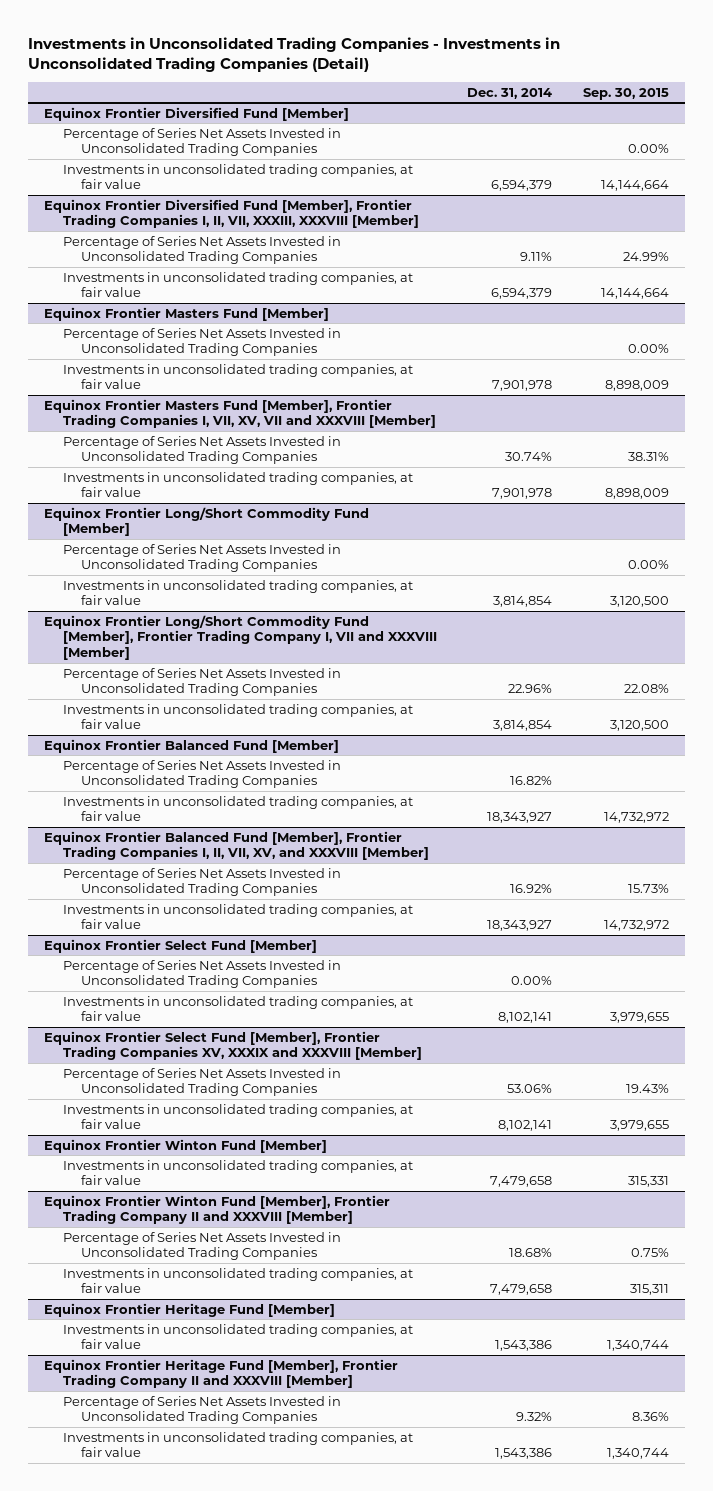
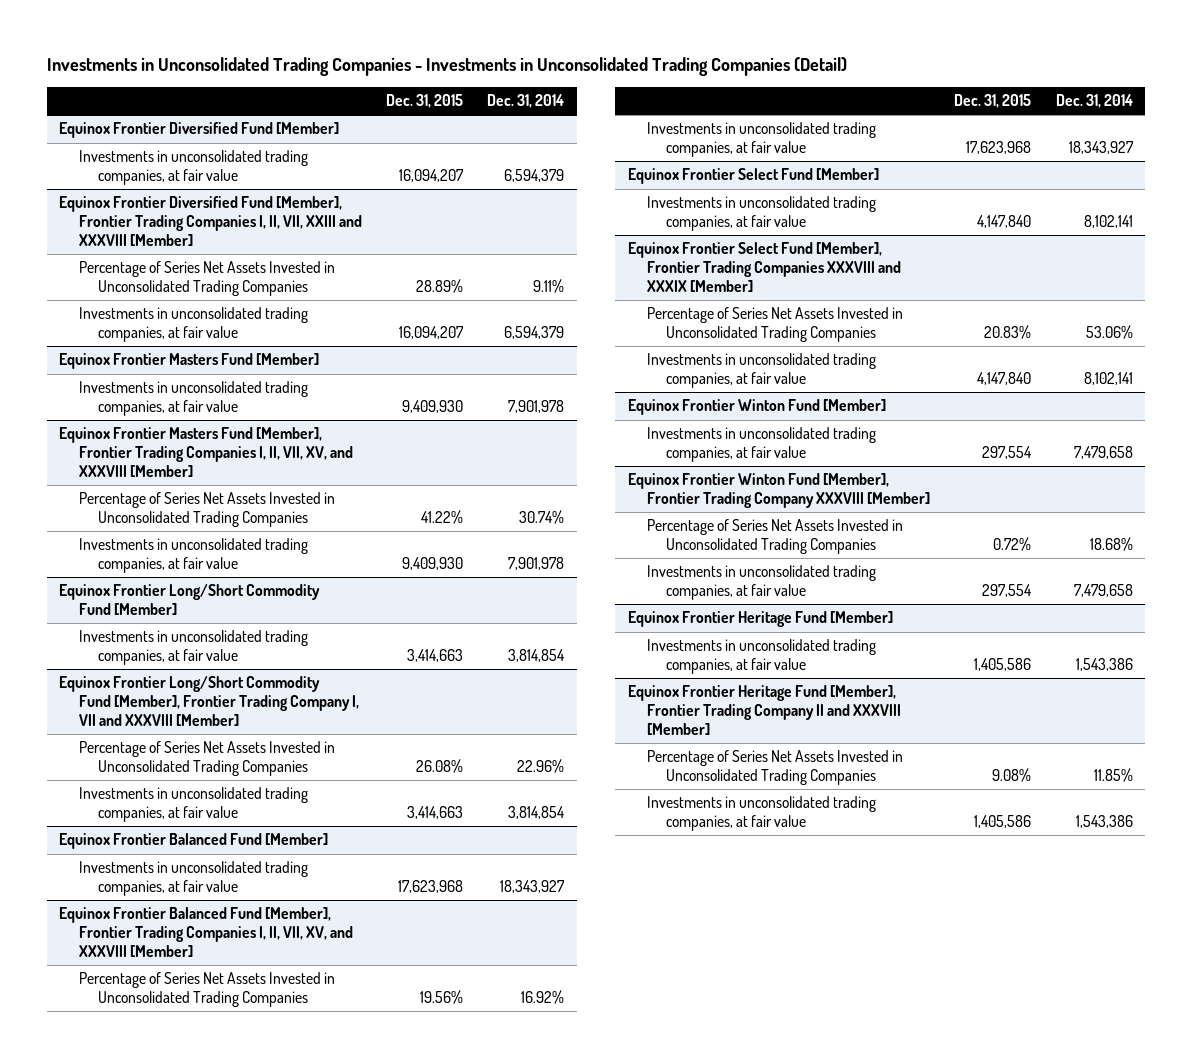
[583,88,670,101] Sep. 30, 2015 -> none
none -> [385,94,463,109] Dec. 31, 2015
[62,127,341,157] Percentage of Series Net Assets Invested in Unconsolidated Trading Companies -> none
[43,198,419,229] Equinox Frontier Diversified Fund [Member], Frontier Trading Companies I, II, VII, XXXIII, XXXVIII [Member] -> [59,196,362,246] Equinox Frontier Diversified Fund [Member], Frontier Trading Companies I, II, VII, XXIII and XXXVIII [Member]
[62,327,341,357] Percentage of Series Net Assets Invested in Unconsolidated Trading Companies -> none
[43,398,436,429] Equinox Frontier Masters Fund [Member], Frontier Trading Companies I, VII, XV, VII and XXXVIII [Member] -> [59,427,353,477] Equinox Frontier Masters Fund [Member], Frontier Trading Companies I, II, VII, XV, and XXXVIII [Member]
[62,543,341,573] Percentage of Series Net Assets Invested in Unconsolidated Trading Companies -> none
[62,759,341,789] Percentage of Series Net Assets Invested in Unconsolidated Trading Companies -> none
[62,959,341,989] Percentage of Series Net Assets Invested in Unconsolidated Trading Companies -> none
[43,1030,422,1061] Equinox Frontier Select Fund [Member], Frontier Trading Companies XV, XXXIX and XXXVIII [Member] -> [627,242,901,292] Equinox Frontier Select Fund [Member], Frontier Trading Companies XXXVIII and XXXIX [Member]
[43,1194,390,1225] Equinox Frontier Winton Fund [Member], Frontier Trading Company II and XXXVIII [Member] -> [627,473,930,509] Equinox Frontier Winton Fund [Member], Frontier Trading Company XXXVIII [Member]
[516,1412,553,1422] 9.32% -> [1093,768,1133,783] 11.85%

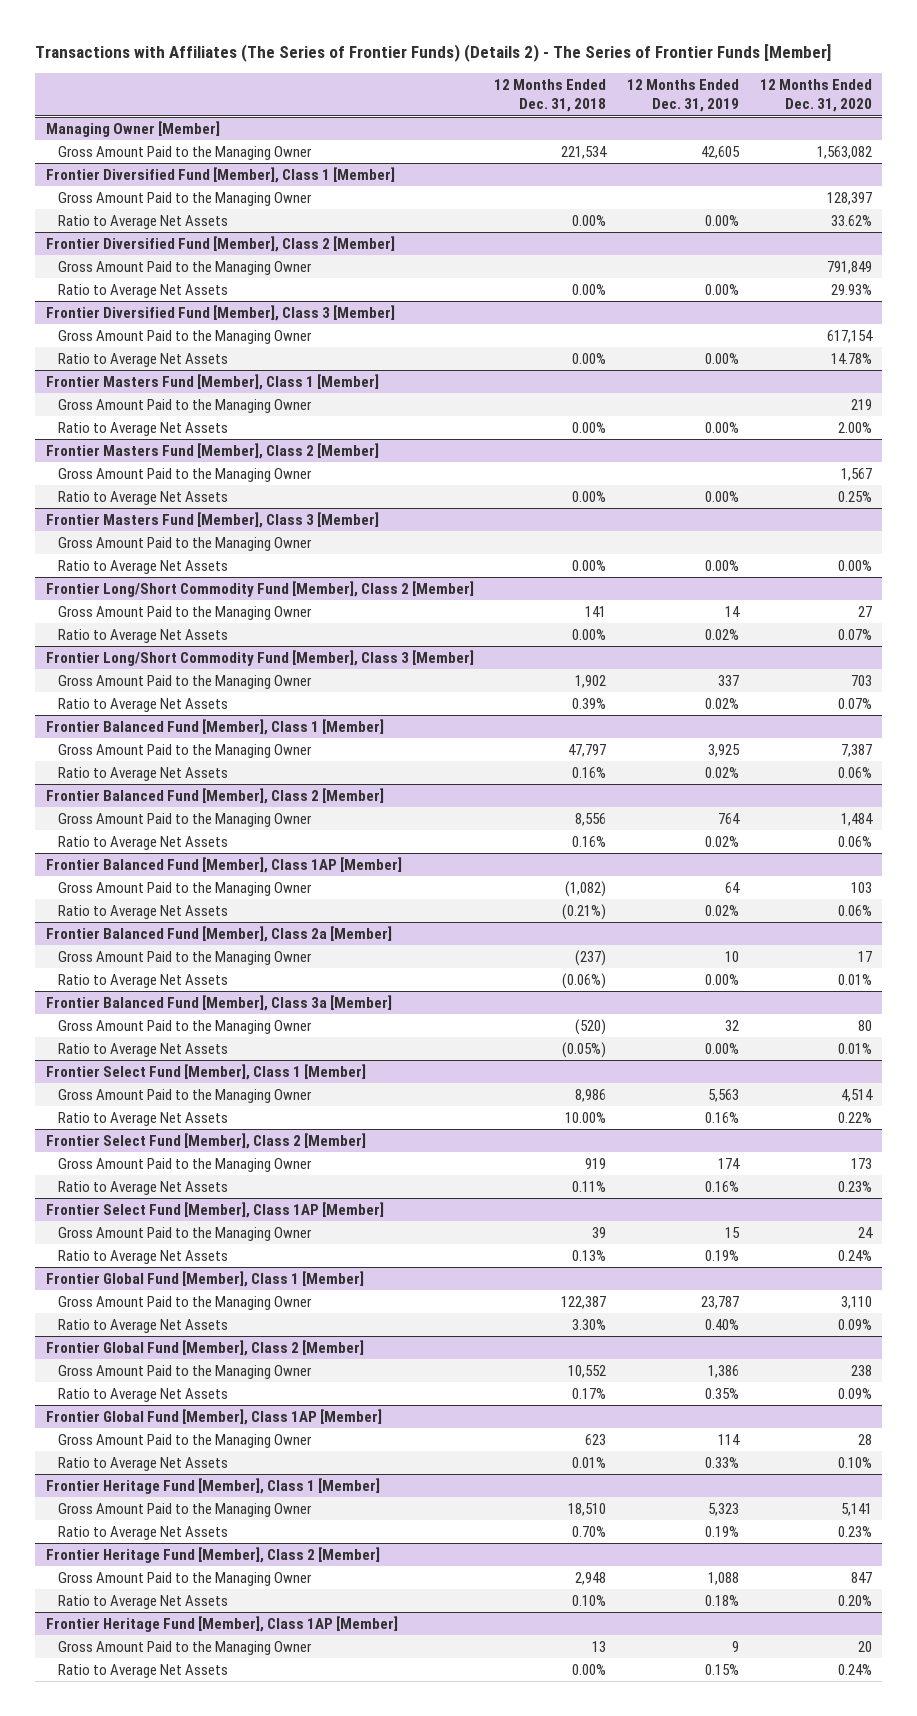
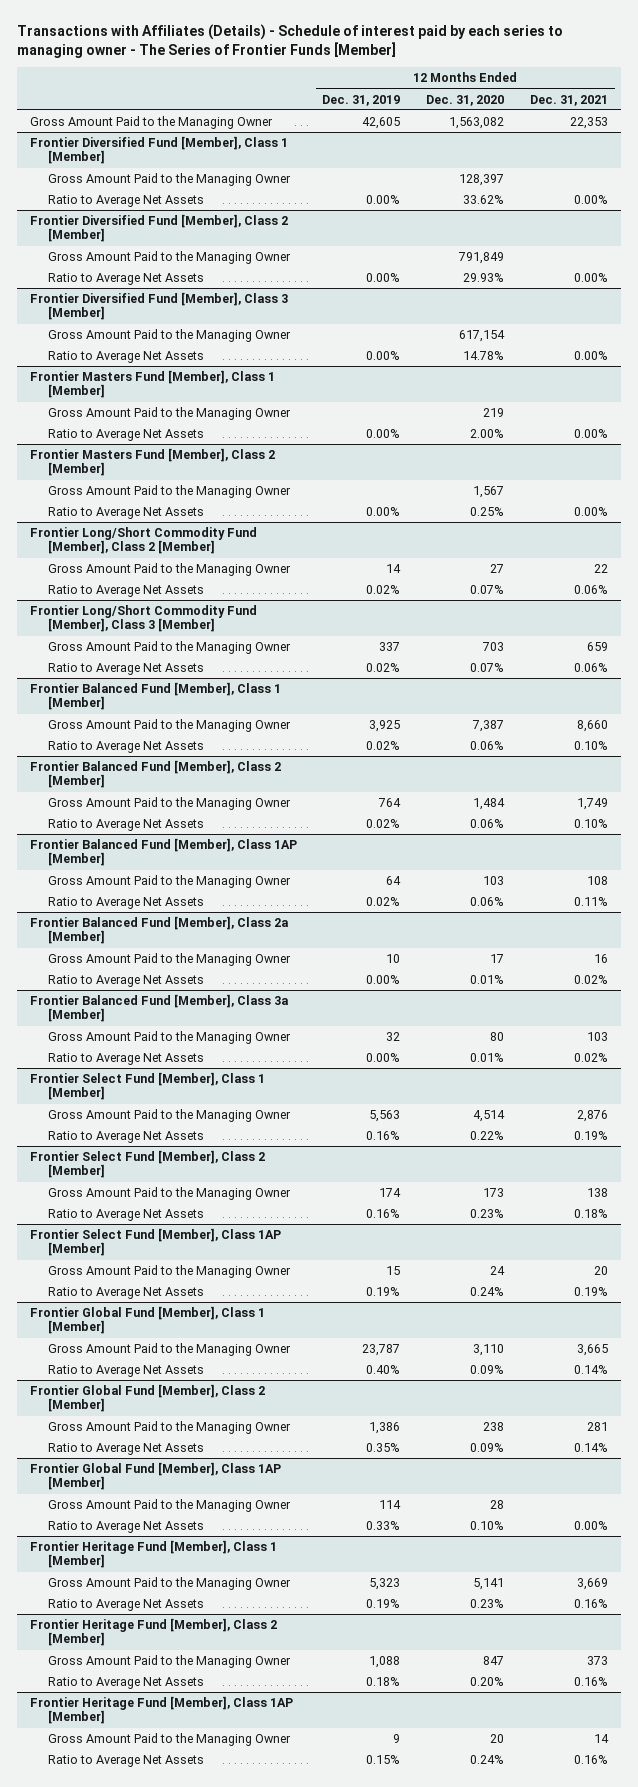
[35,44,832,63] Transactions with Affiliates (The Series of Frontier Funds) (Details 2) - The Series of Frontier Funds [Member] -> [16,23,563,58] Transactions with Affiliates (Details) - Schedule of interest paid by each series to managing owner - The Series of Frontier Funds [Member]
[494,79,607,113] 12 Months Ended Dec. 31, 2018 -> none
none -> [530,94,609,106] Dec. 31, 2021
[45,120,220,137] Managing Owner [Member] -> none
[45,511,379,528] Frontier Masters Fund [Member], Class 3 [Member] -> none
[58,536,313,551] Gross Amount Paid to the Managing Owner -> none
[58,559,229,574] Ratio to Average Net Assets -> none

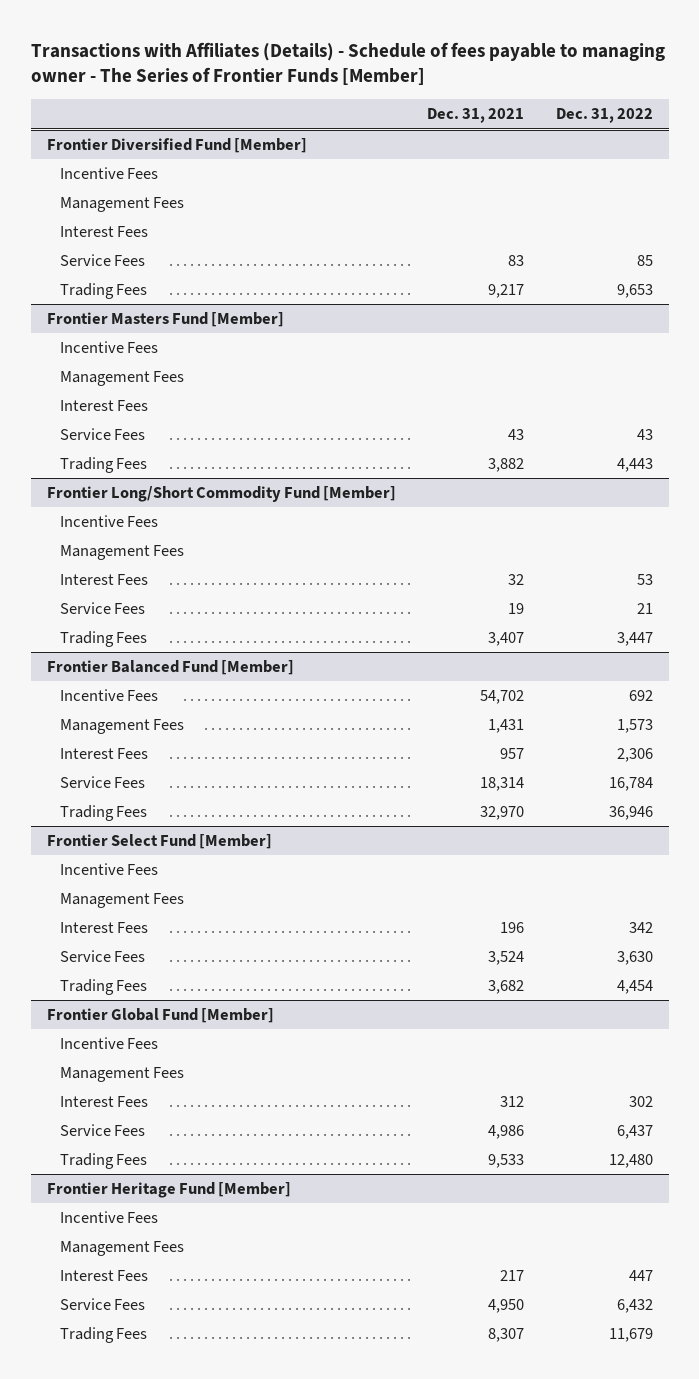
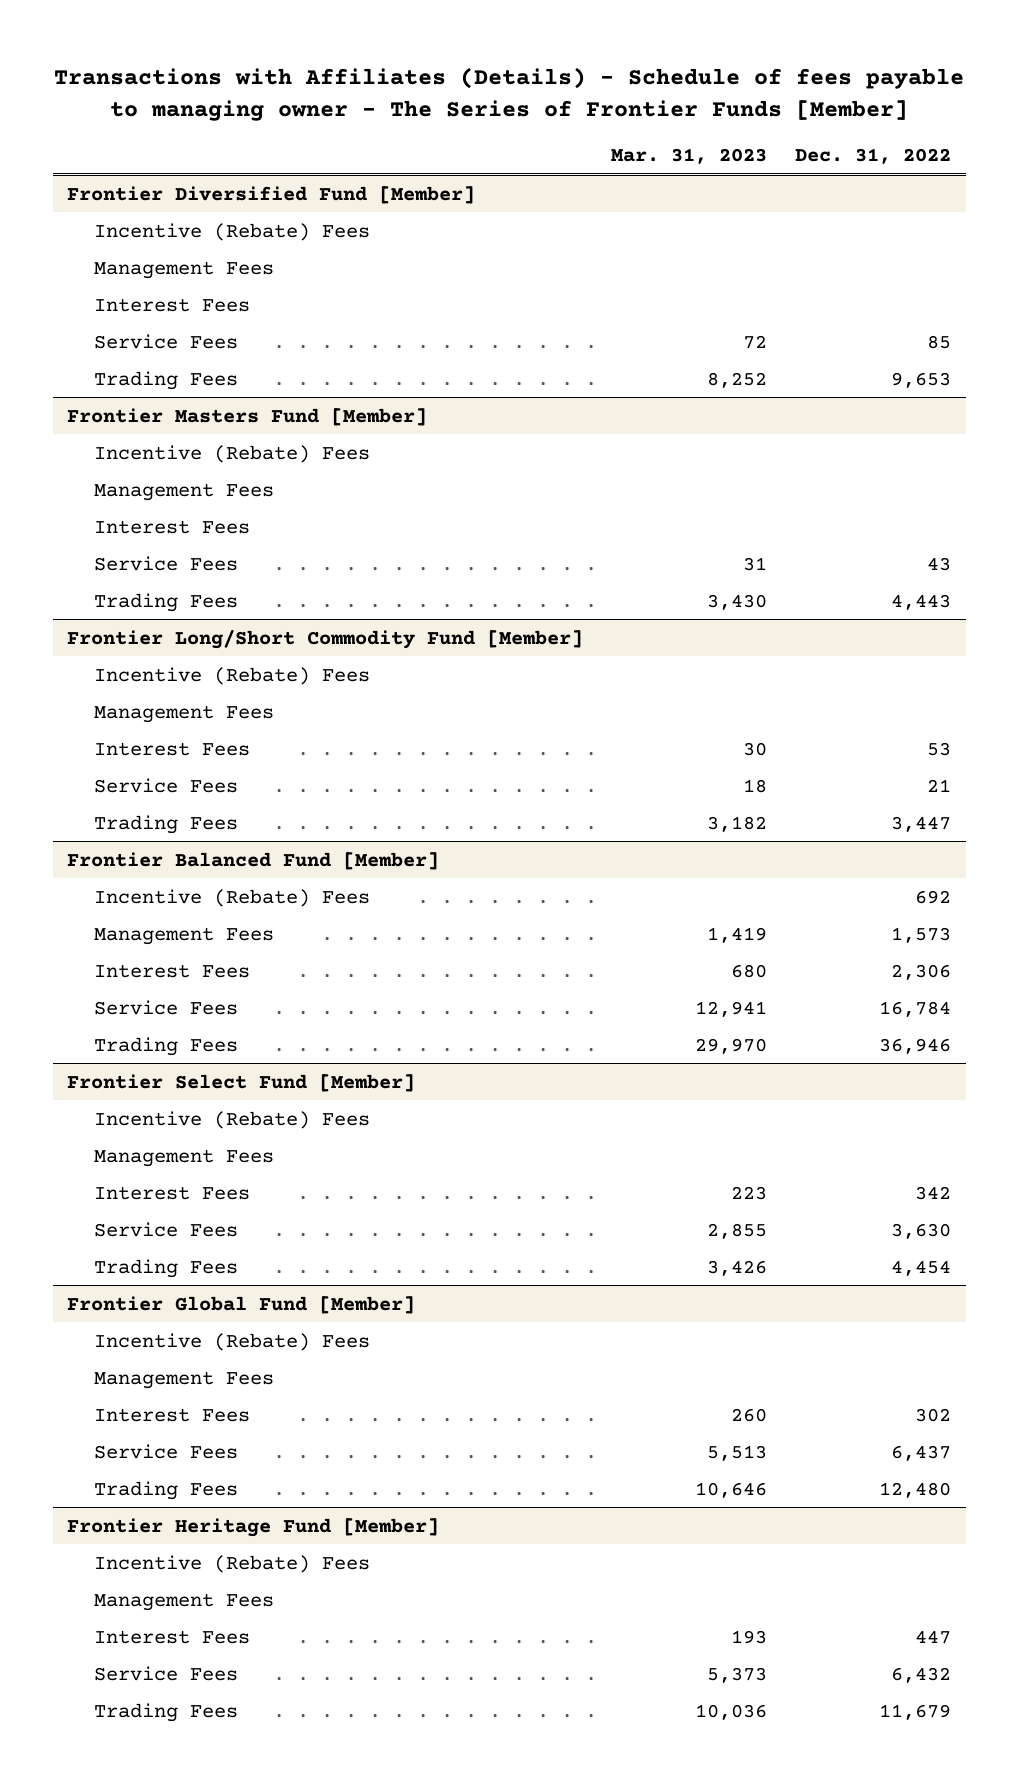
[427,108,525,124] Dec. 31, 2021 -> none
none -> [611,148,768,165] Mar. 31, 2023
[59,167,158,180] Incentive Fees -> [93,222,370,241] Incentive (Rebate) Fees
[59,341,158,354] Incentive Fees -> [93,444,370,463] Incentive (Rebate) Fees
[59,515,158,528] Incentive Fees -> [93,666,370,685] Incentive (Rebate) Fees
[59,689,158,702] Incentive Fees -> [93,888,370,907] Incentive (Rebate) Fees
[59,863,158,876] Incentive Fees -> [93,1110,370,1129] Incentive (Rebate) Fees
[59,1037,158,1050] Incentive Fees -> [93,1332,370,1351] Incentive (Rebate) Fees
[59,1211,158,1224] Incentive Fees -> [93,1554,370,1573] Incentive (Rebate) Fees

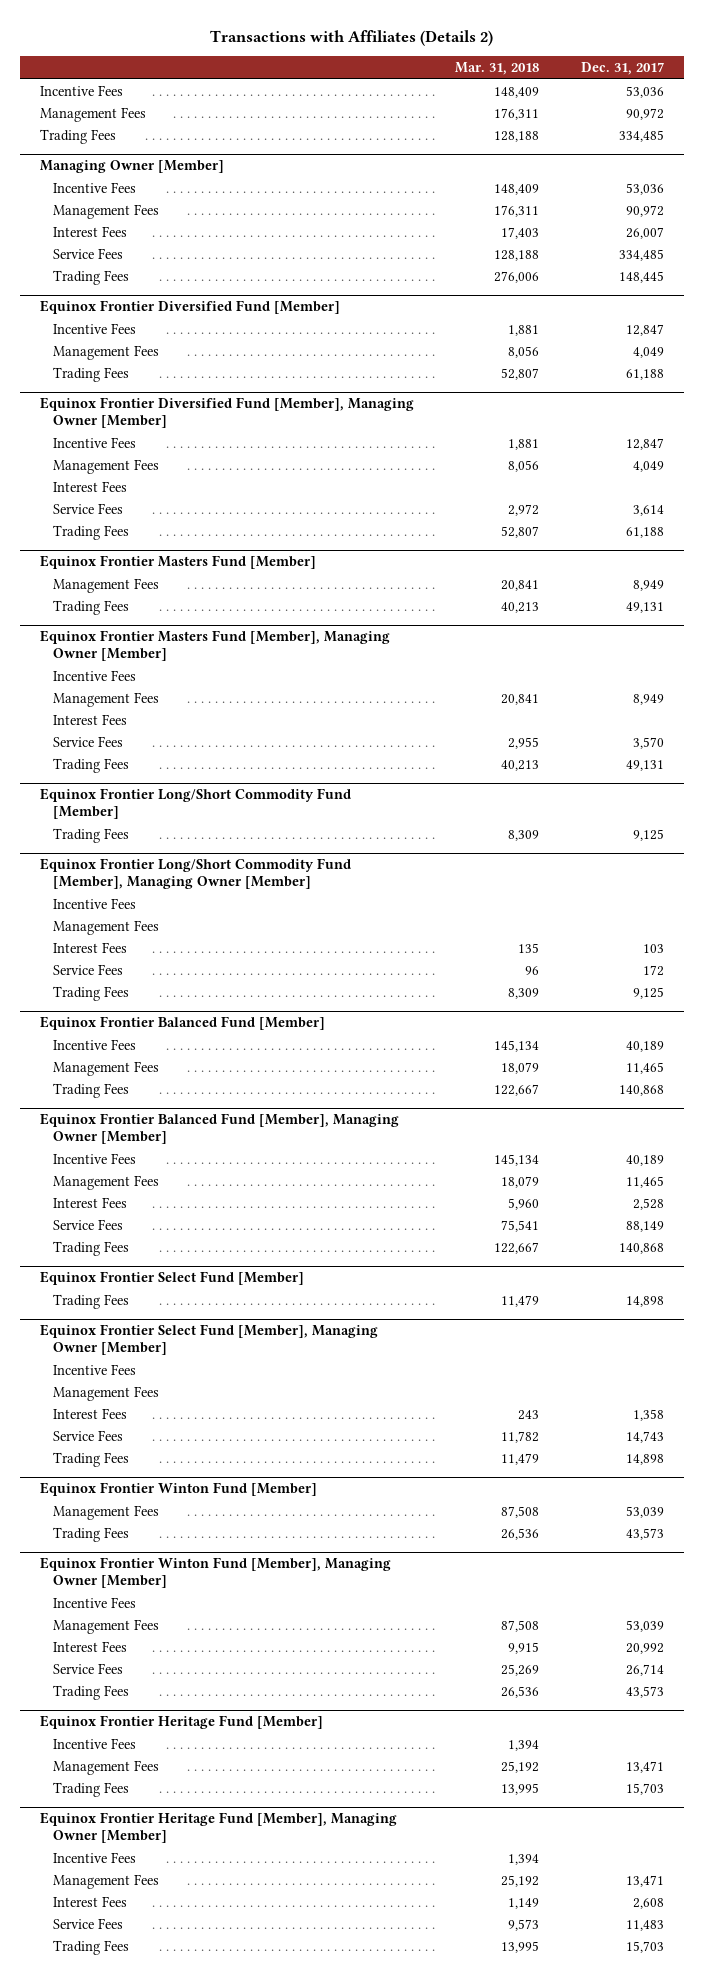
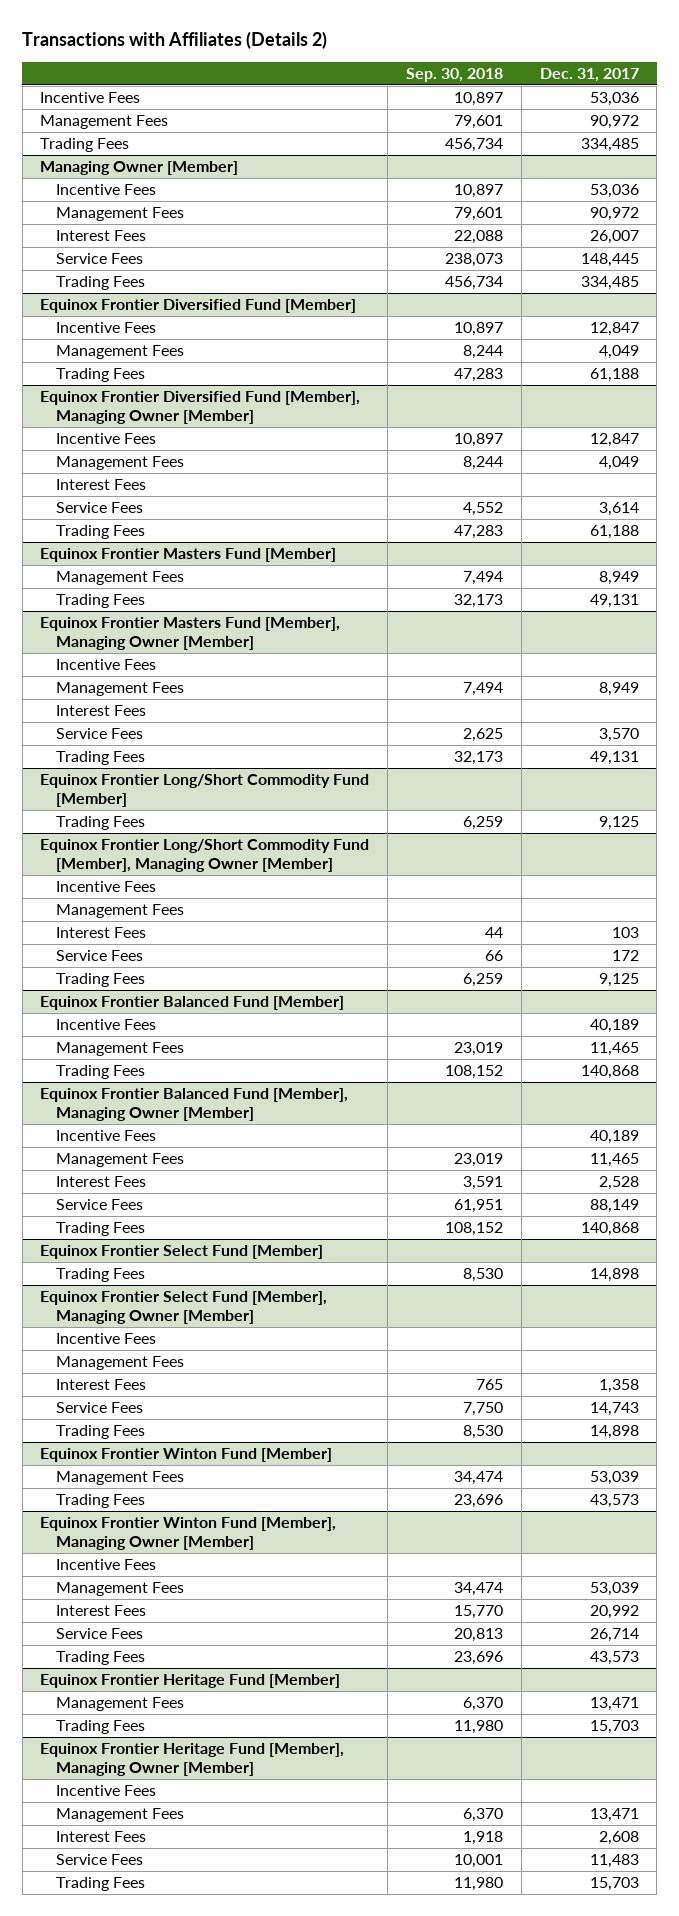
[455,62,540,76] Mar. 31, 2018 -> none
none -> [406,67,504,82] Sep. 30, 2018
[618,248,664,261] 334,485 -> [580,253,639,268] 148,445
[618,270,664,283] 148,445 -> [580,276,639,291] 334,485
[53,1737,137,1749] Incentive Fees -> none

